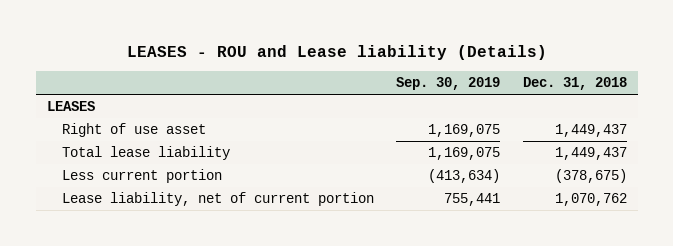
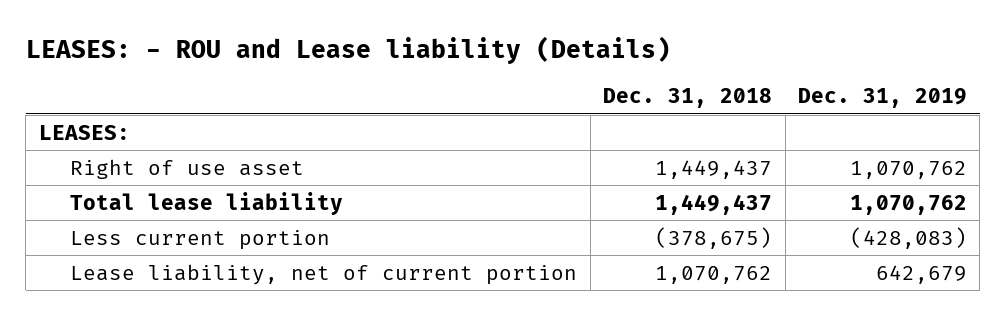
[126,45,547,61] LEASES - ROU and Lease liability (Details) -> [25,36,671,65] LEASES: - ROU and Lease liability (Details)
[396,77,501,91] Sep. 30, 2019 -> none
none -> [797,88,967,109] Dec. 31, 2019
[46,101,95,112] LEASES -> [38,124,130,140] LEASES:

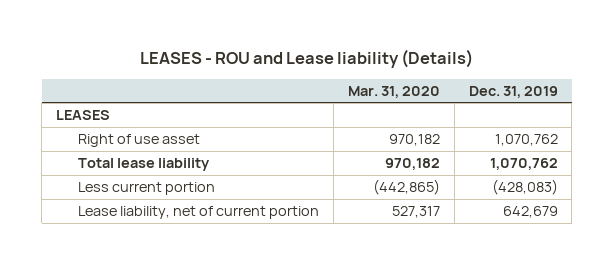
[25,36,671,65] LEASES: - ROU and Lease liability (Details) -> [139,49,473,69] LEASES - ROU and Lease liability (Details)
[603,88,773,109] Dec. 31, 2018 -> none
none -> [348,85,441,98] Mar. 31, 2020
[38,124,130,140] LEASES: -> [55,110,110,121] LEASES

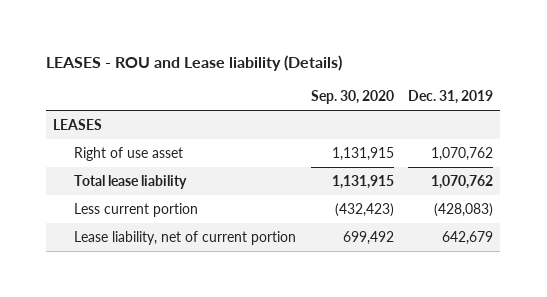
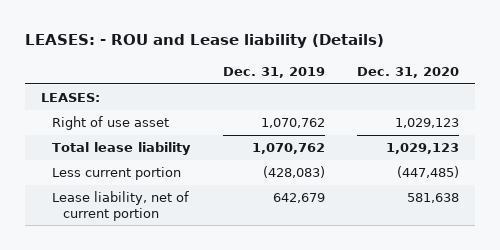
[46,54,343,71] LEASES - ROU and Lease liability (Details) -> [25,34,385,49] LEASES: - ROU and Lease liability (Details)
[310,90,394,105] Sep. 30, 2020 -> none
none -> [356,66,459,78] Dec. 31, 2020
[53,119,103,131] LEASES -> [41,93,101,103] LEASES:

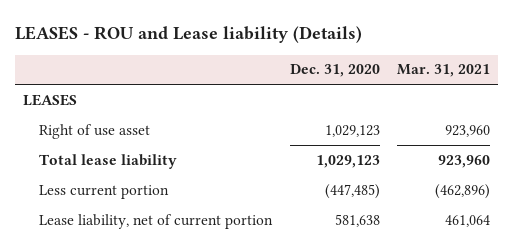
[25,34,385,49] LEASES: - ROU and Lease liability (Details) -> [14,25,362,43] LEASES - ROU and Lease liability (Details)
[222,66,325,78] Dec. 31, 2019 -> none
none -> [396,64,490,78] Mar. 31, 2021
[41,93,101,103] LEASES: -> [23,93,78,106] LEASES

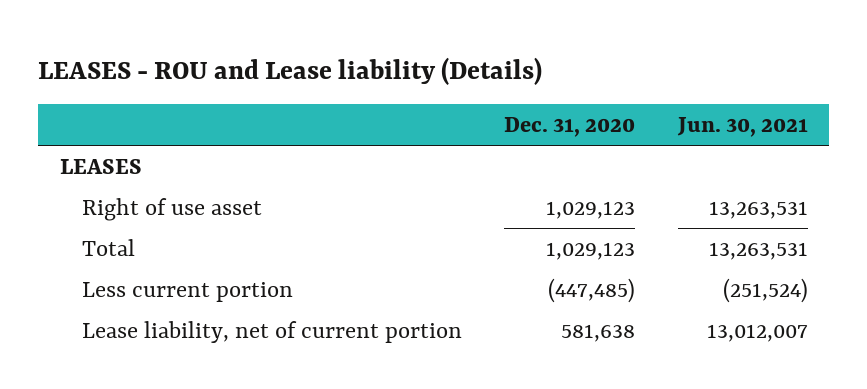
[396,64,490,78] Mar. 31, 2021 -> none
none -> [676,117,808,138] Jun. 30, 2021
[39,153,178,169] Total lease liability -> [82,238,136,256] Total

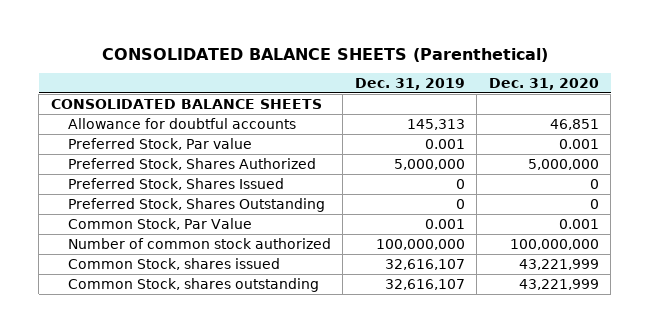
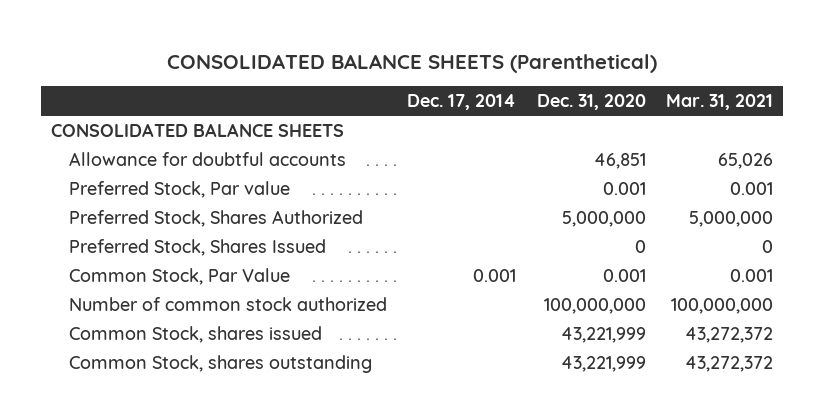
[354,78,465,91] Dec. 31, 2019 -> none
none -> [407,94,517,111] Dec. 17, 2014
none -> [665,94,773,111] Mar. 31, 2021
[67,197,325,212] Preferred Stock, Shares Outstanding -> none

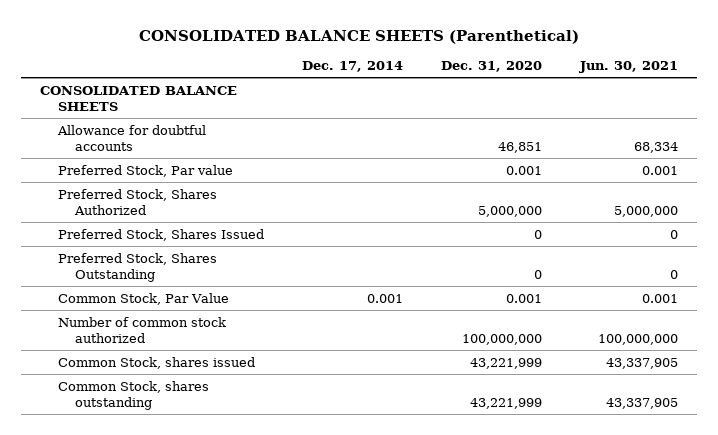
[665,94,773,111] Mar. 31, 2021 -> none
none -> [579,61,679,74] Jun. 30, 2021
none -> [57,252,217,283] Preferred Stock, Shares Outstanding

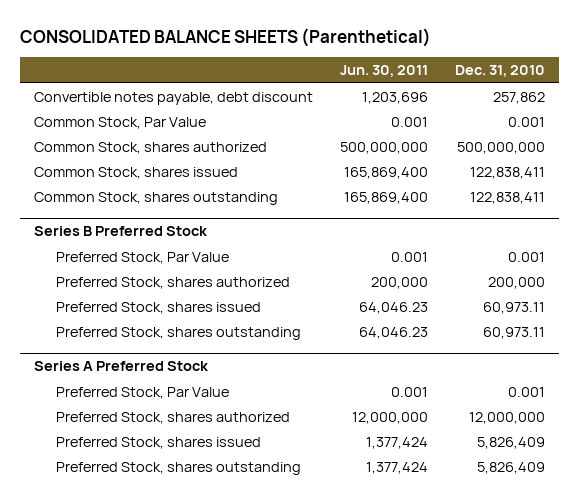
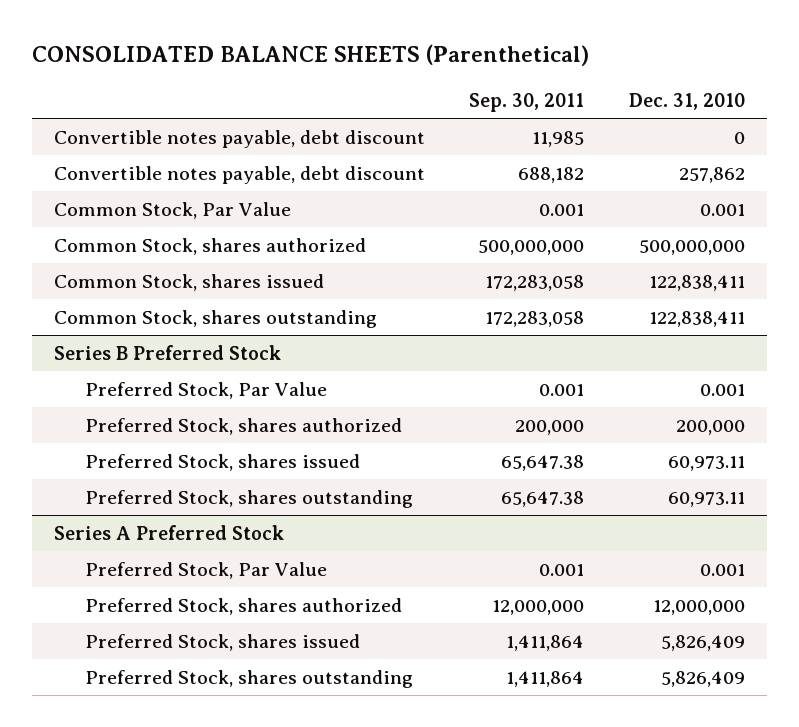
[340,65,429,78] Jun. 30, 2011 -> none
none -> [469,93,585,113] Sep. 30, 2011
none -> [53,129,425,148] Convertible notes payable, debt discount

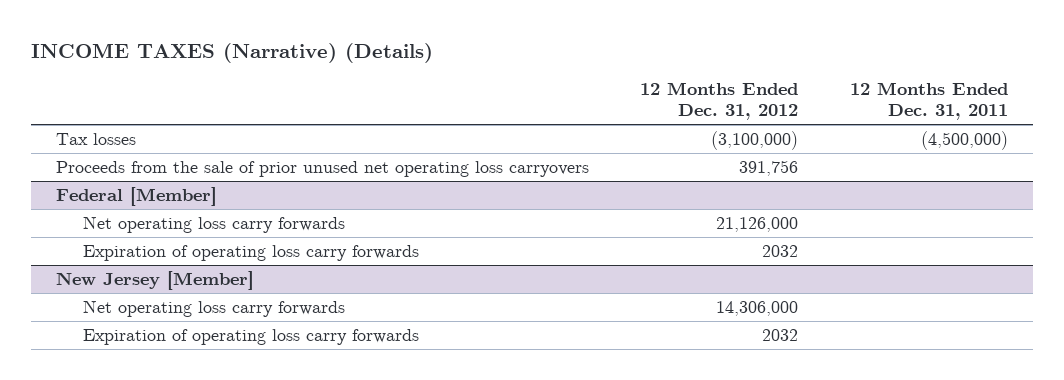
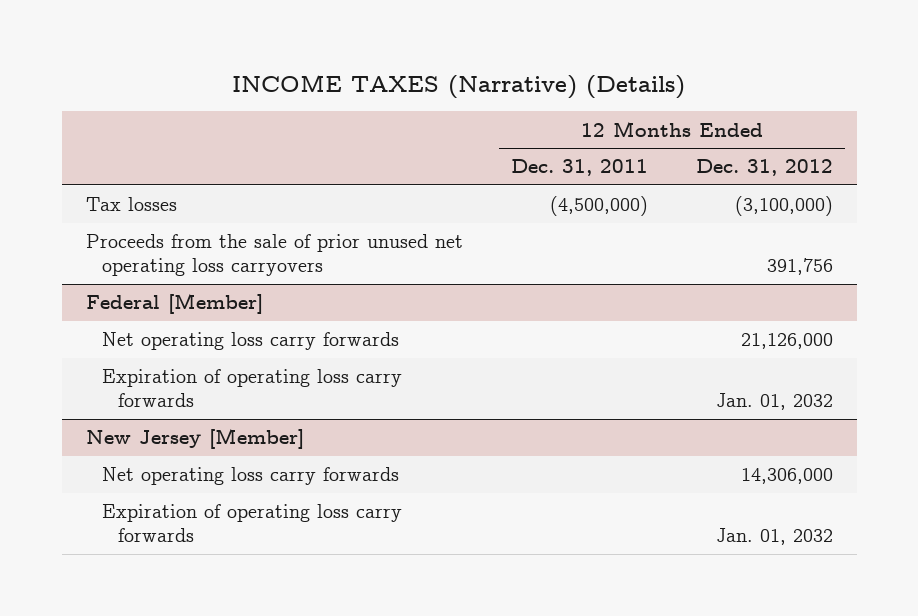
[762,244,799,257] 2032 -> [715,393,833,411] Jan. 01, 2032
[762,328,799,341] 2032 -> [715,528,833,546] Jan. 01, 2032

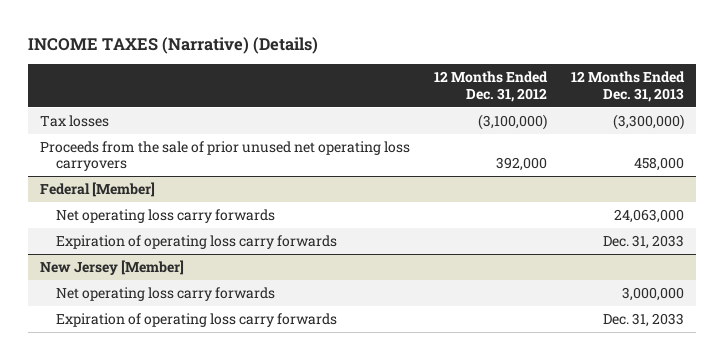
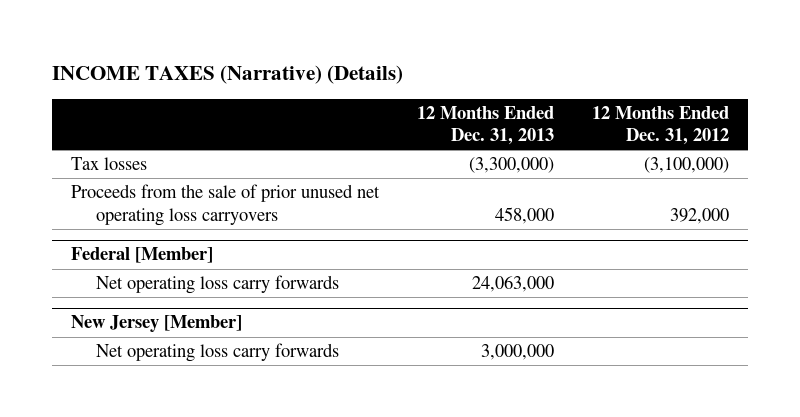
[55,234,337,249] Expiration of operating loss carry forwards -> none
[55,312,337,327] Expiration of operating loss carry forwards -> none

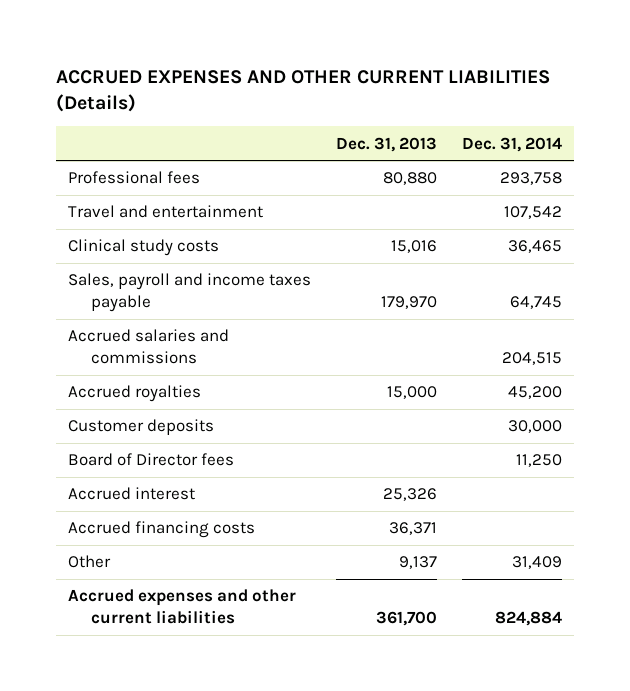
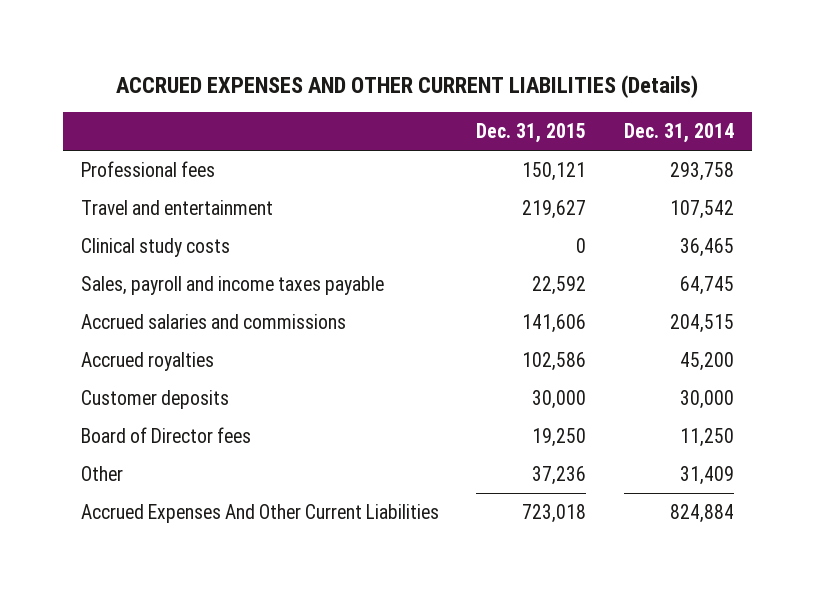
[335,136,437,152] Dec. 31, 2013 -> none
none -> [476,123,587,144] Dec. 31, 2015
[68,487,196,501] Accrued interest -> none
[68,521,256,539] Accrued financing costs -> none
[68,589,297,625] Accrued expenses and other current liabilities -> [81,503,440,523] Accrued Expenses And Other Current Liabilities

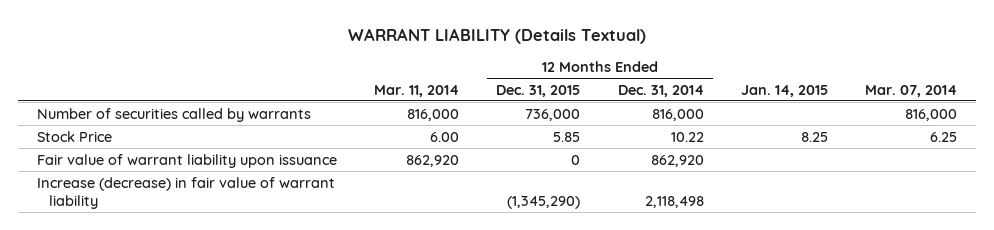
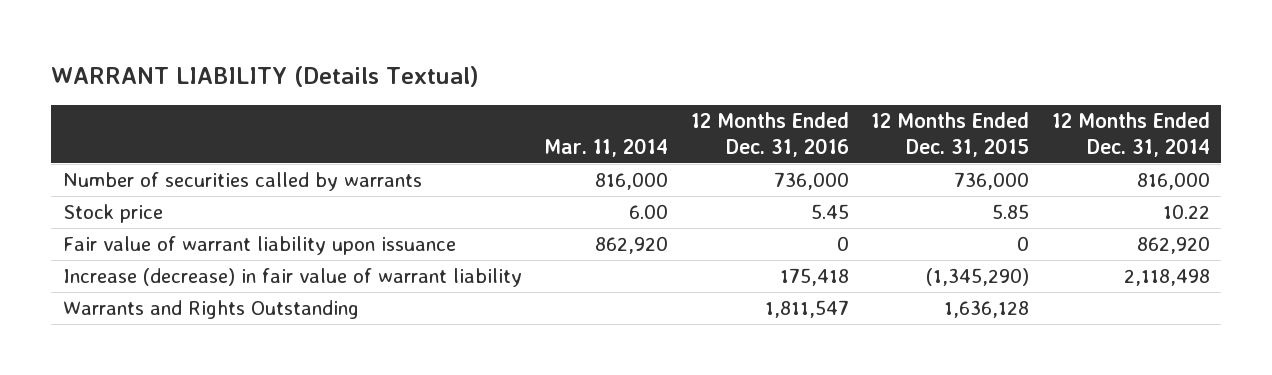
[740,84,828,97] Jan. 14, 2015 -> none
[865,84,958,97] Mar. 07, 2014 -> none
none -> [690,112,849,158] 12 Months Ended Dec. 31, 2016
[36,130,112,142] Stock Price -> [62,204,163,224] Stock price
none -> [62,300,359,320] Warrants and Rights Outstanding

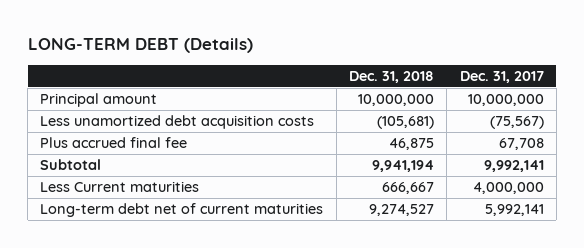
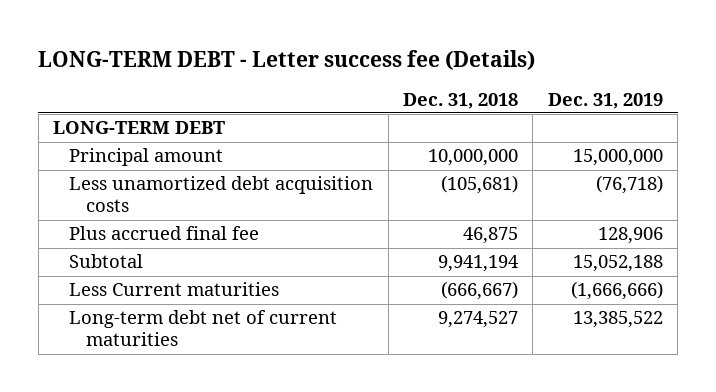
[27,38,253,54] LONG-TERM DEBT (Details) -> [38,49,536,70] LONG-TERM DEBT - Letter success fee (Details)
[459,71,544,84] Dec. 31, 2017 -> none
none -> [547,92,663,109] Dec. 31, 2019
none -> [53,121,226,135] LONG-TERM DEBT
[381,182,434,195] 666,667 -> [441,281,519,301] (666,667)

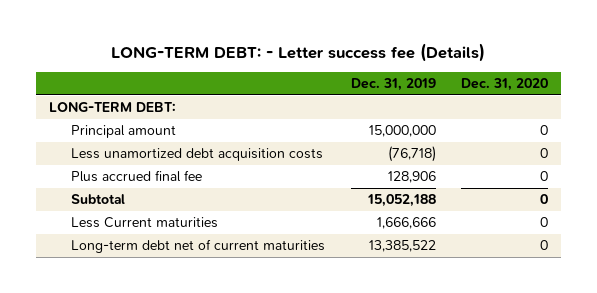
[38,49,536,70] LONG-TERM DEBT - Letter success fee (Details) -> [111,42,486,62] LONG-TERM DEBT: - Letter success fee (Details)
[403,92,519,109] Dec. 31, 2018 -> none
none -> [461,78,549,92] Dec. 31, 2020
[53,121,226,135] LONG-TERM DEBT -> [48,102,176,113] LONG-TERM DEBT:
[570,281,663,301] (1,666,666) -> [376,217,436,230] 1,666,666

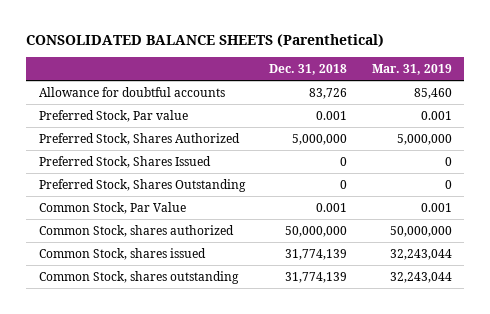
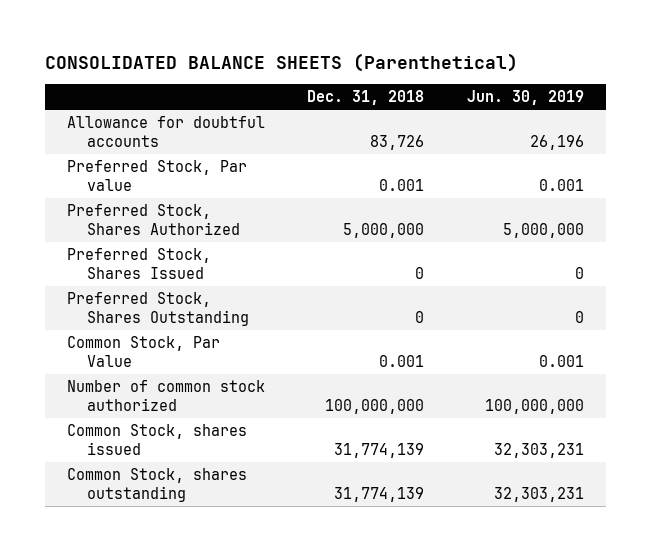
[371,64,452,76] Mar. 31, 2019 -> none
none -> [467,90,585,106] Jun. 30, 2019
[38,224,234,237] Common Stock, shares authorized -> [66,380,265,412] Number of common stock authorized
[285,225,348,237] 50,000,000 -> [325,399,425,415] 100,000,000

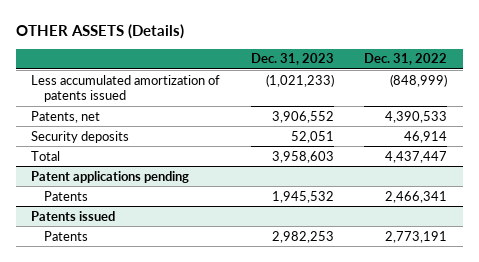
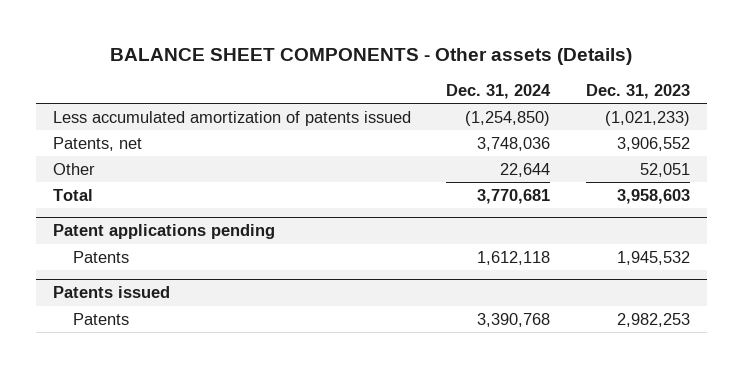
[15,23,184,39] OTHER ASSETS (Details) -> [110,48,633,66] BALANCE SHEET COMPONENTS - Other assets (Details)
[364,53,448,66] Dec. 31, 2022 -> none
none -> [446,84,552,100] Dec. 31, 2024
[31,130,130,143] Security deposits -> [53,162,96,175] Other

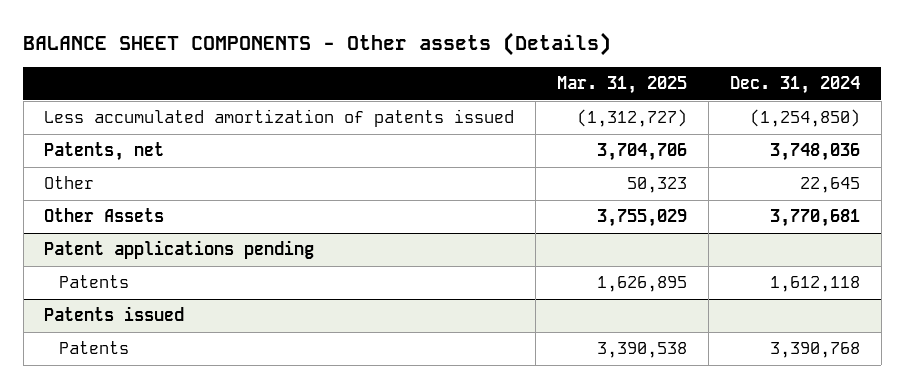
[585,84,690,100] Dec. 31, 2023 -> none
none -> [557,76,688,95] Mar. 31, 2025
[500,162,551,177] 22,644 -> [799,177,860,194] 22,645
[53,188,94,201] Total -> [44,208,165,223] Other Assets

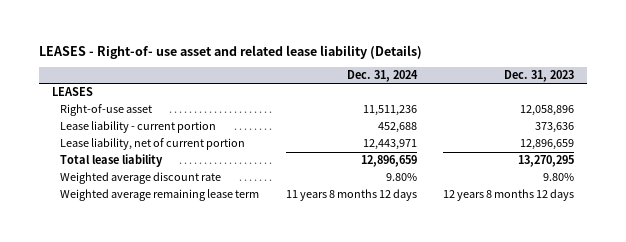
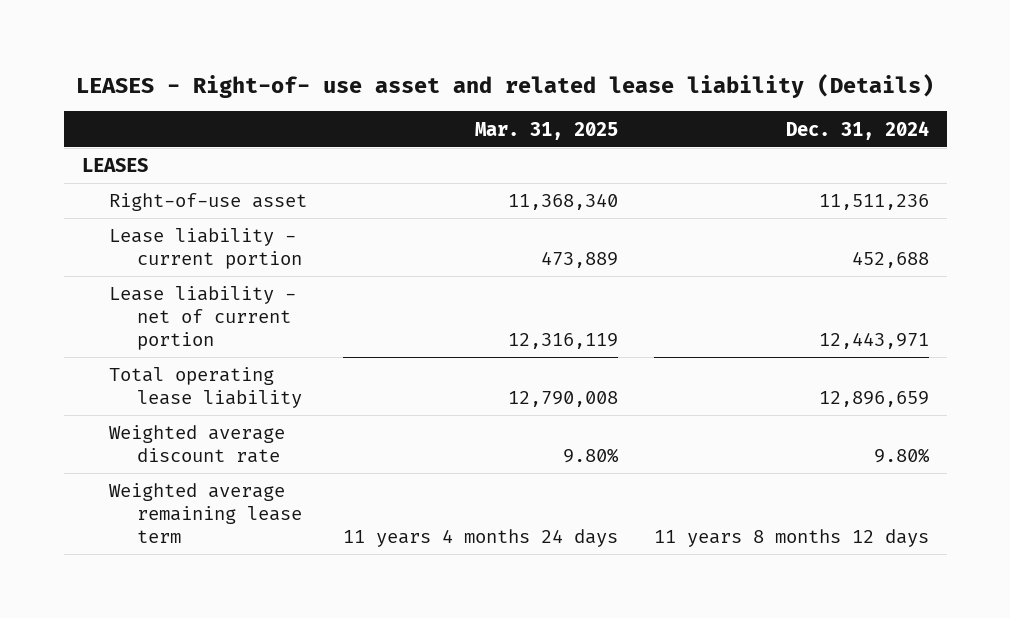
[504,70,575,83] Dec. 31, 2023 -> none
none -> [475,121,619,140] Mar. 31, 2025
[59,138,245,151] Lease liability, net of current portion -> [109,286,297,351] Lease liability - net of current portion
[59,154,163,168] Total lease liability -> [109,367,303,409] Total operating lease liability

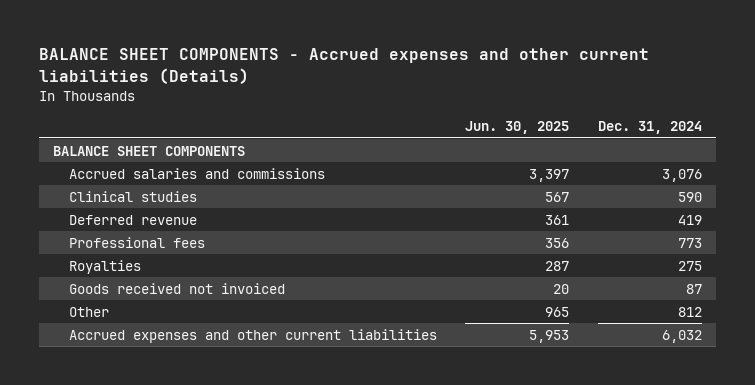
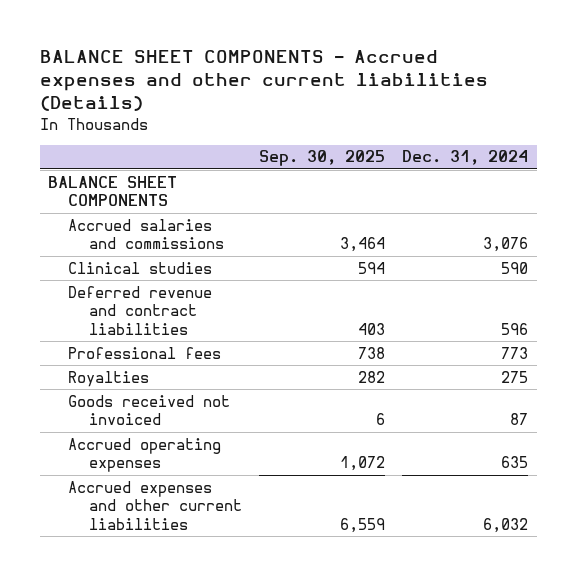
[465,121,570,135] Jun. 30, 2025 -> none
none -> [258,150,385,167] Sep. 30, 2025
[68,214,197,225] Deferred revenue -> [68,285,213,335] Deferred revenue and contract liabilities
[678,214,703,225] 419 -> [501,322,529,335] 596
[68,306,109,317] Other -> none
none -> [68,437,222,473] Accrued operating expenses

